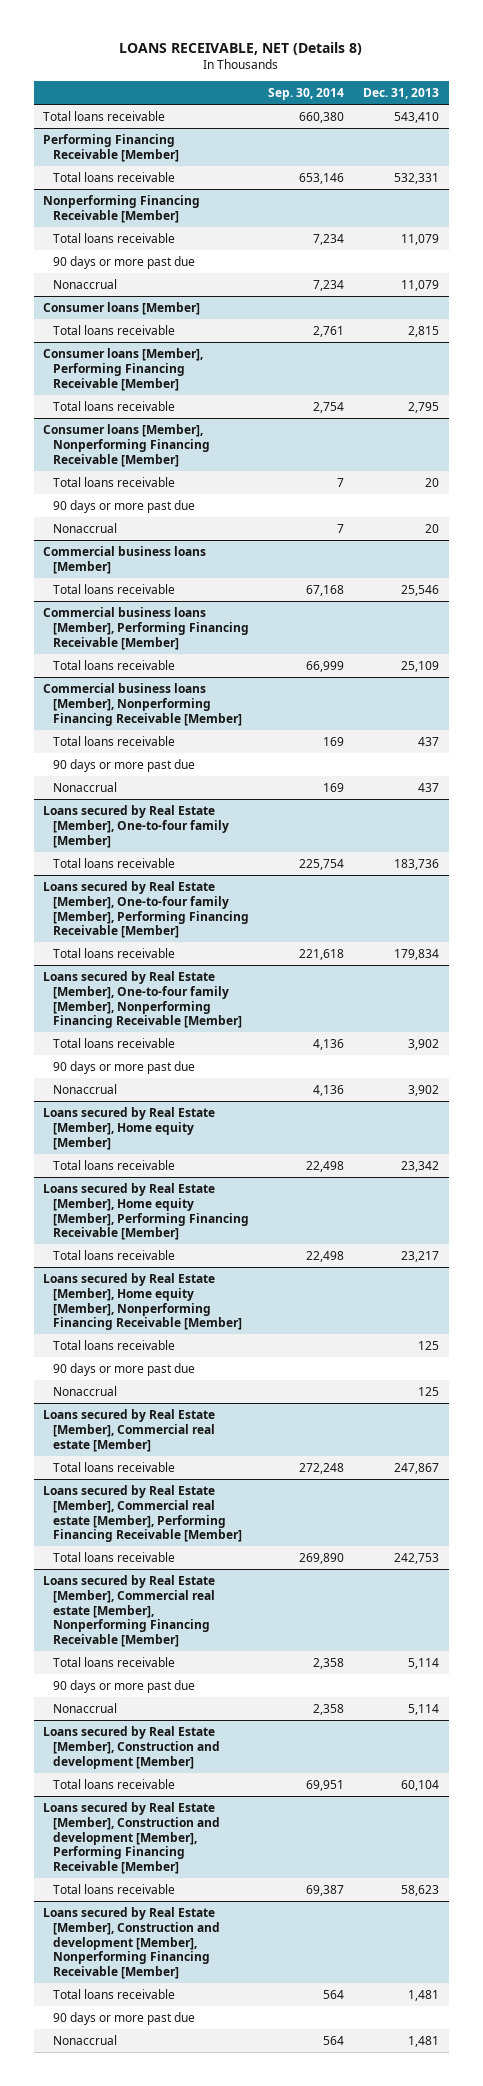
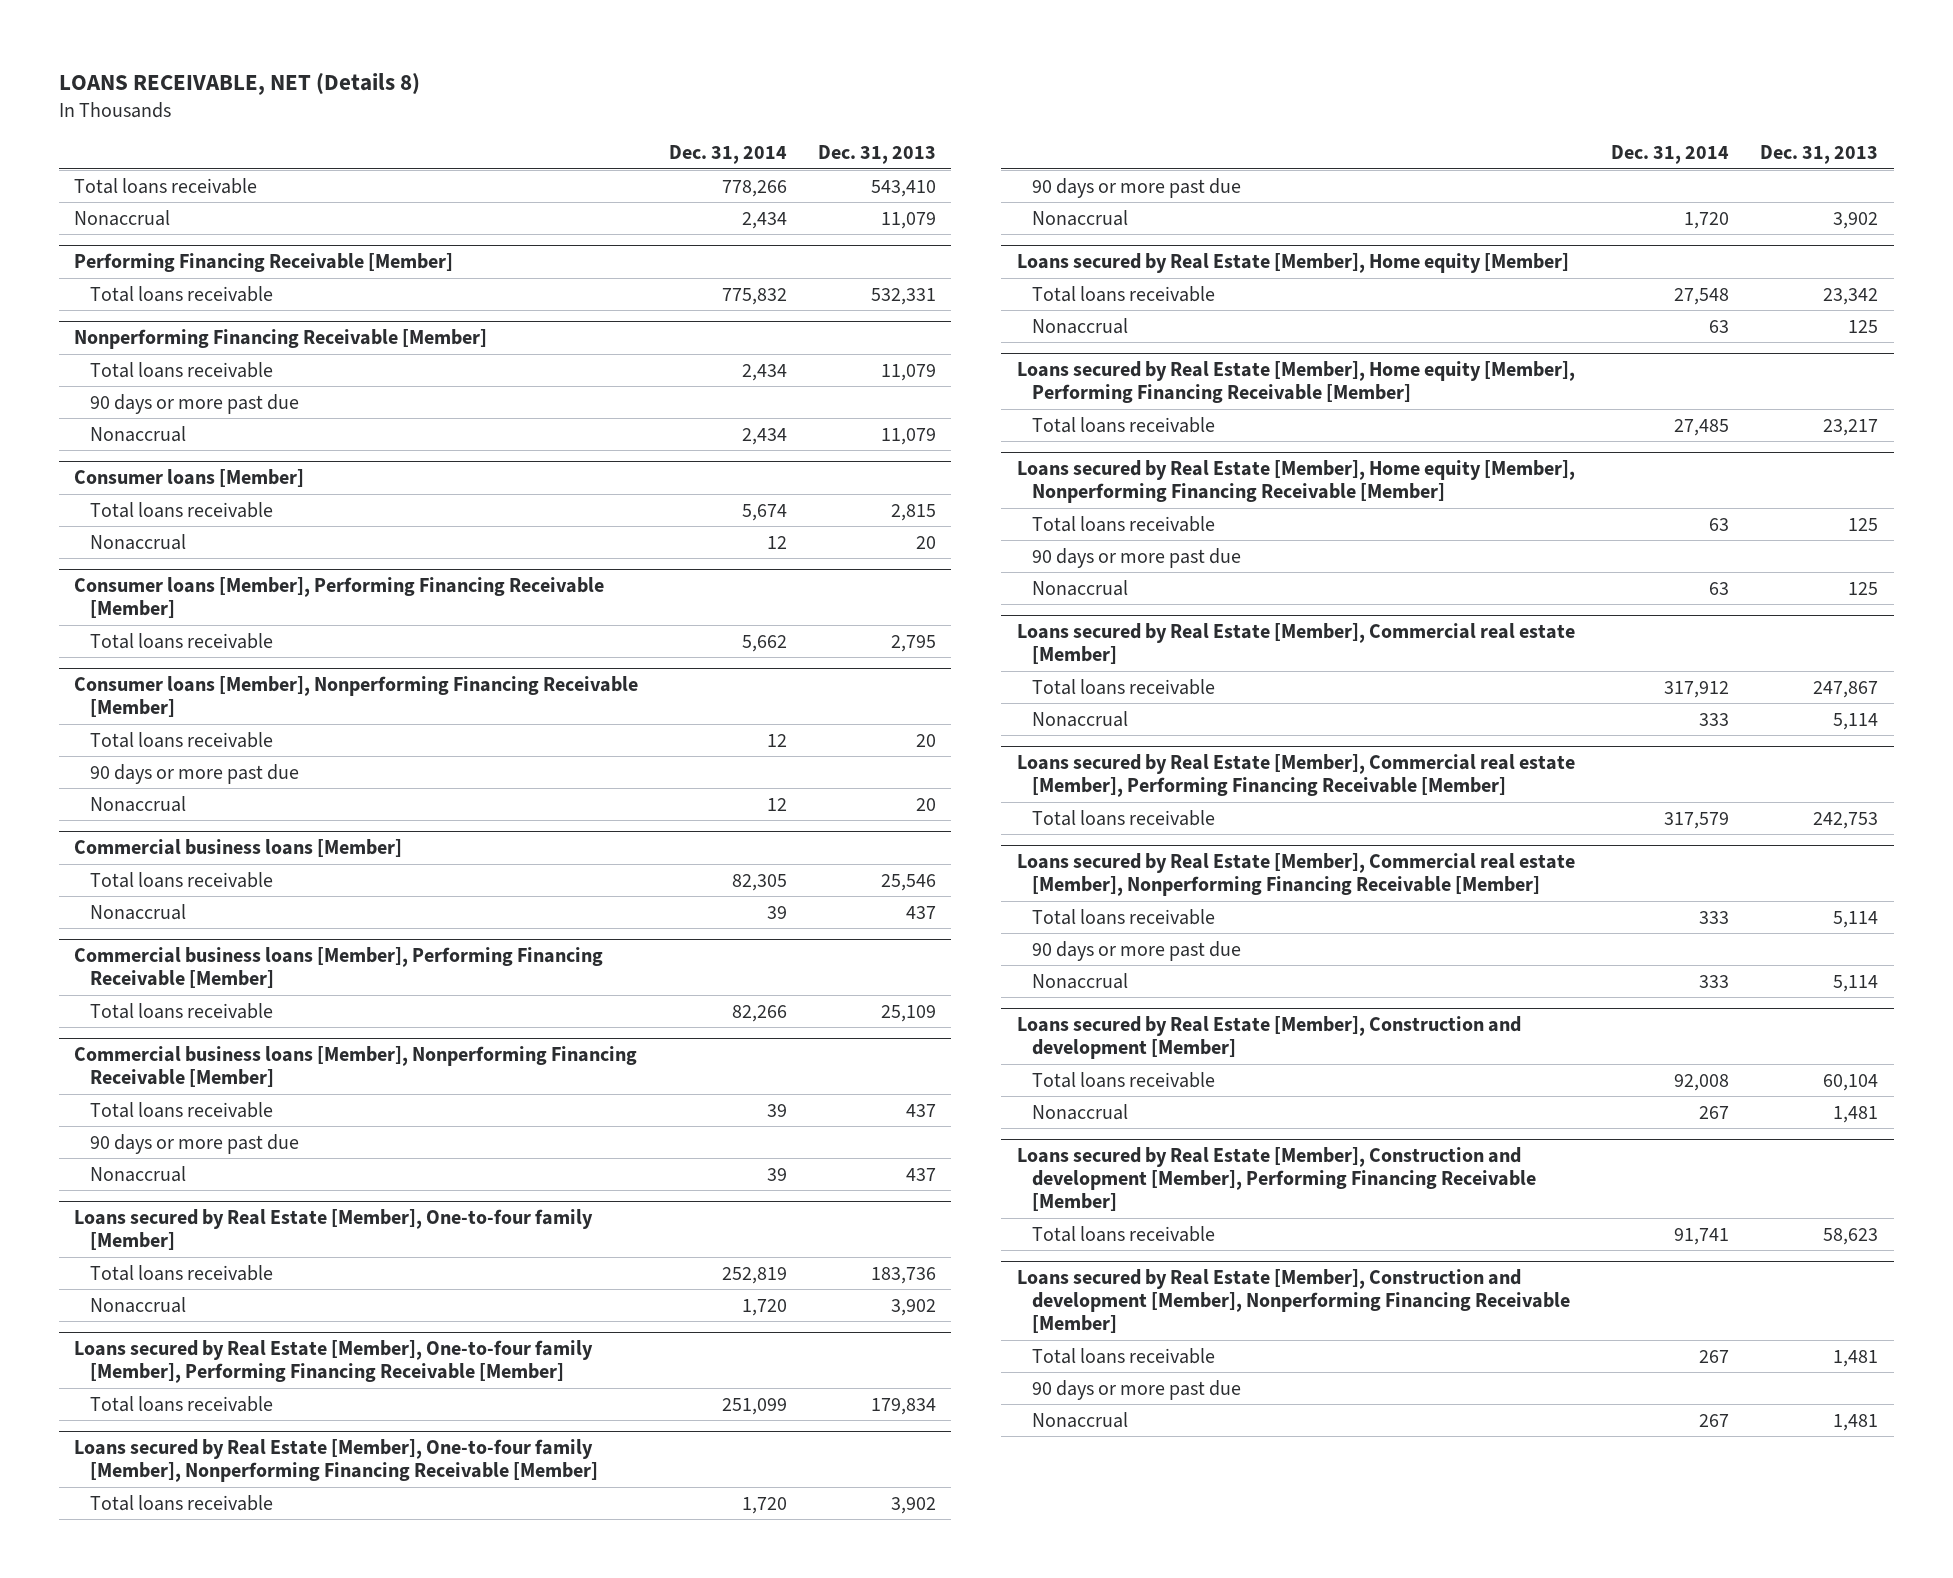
[267,88,344,101] Sep. 30, 2014 -> none
none -> [669,145,788,165] Dec. 31, 2014
none -> [74,209,171,226] Nonaccrual
none -> [90,533,187,550] Nonaccrual
none -> [90,903,187,920] Nonaccrual
none -> [90,1296,187,1313] Nonaccrual
none -> [1032,317,1129,334] Nonaccrual
none -> [1032,710,1129,727] Nonaccrual
none -> [1032,1103,1129,1120] Nonaccrual

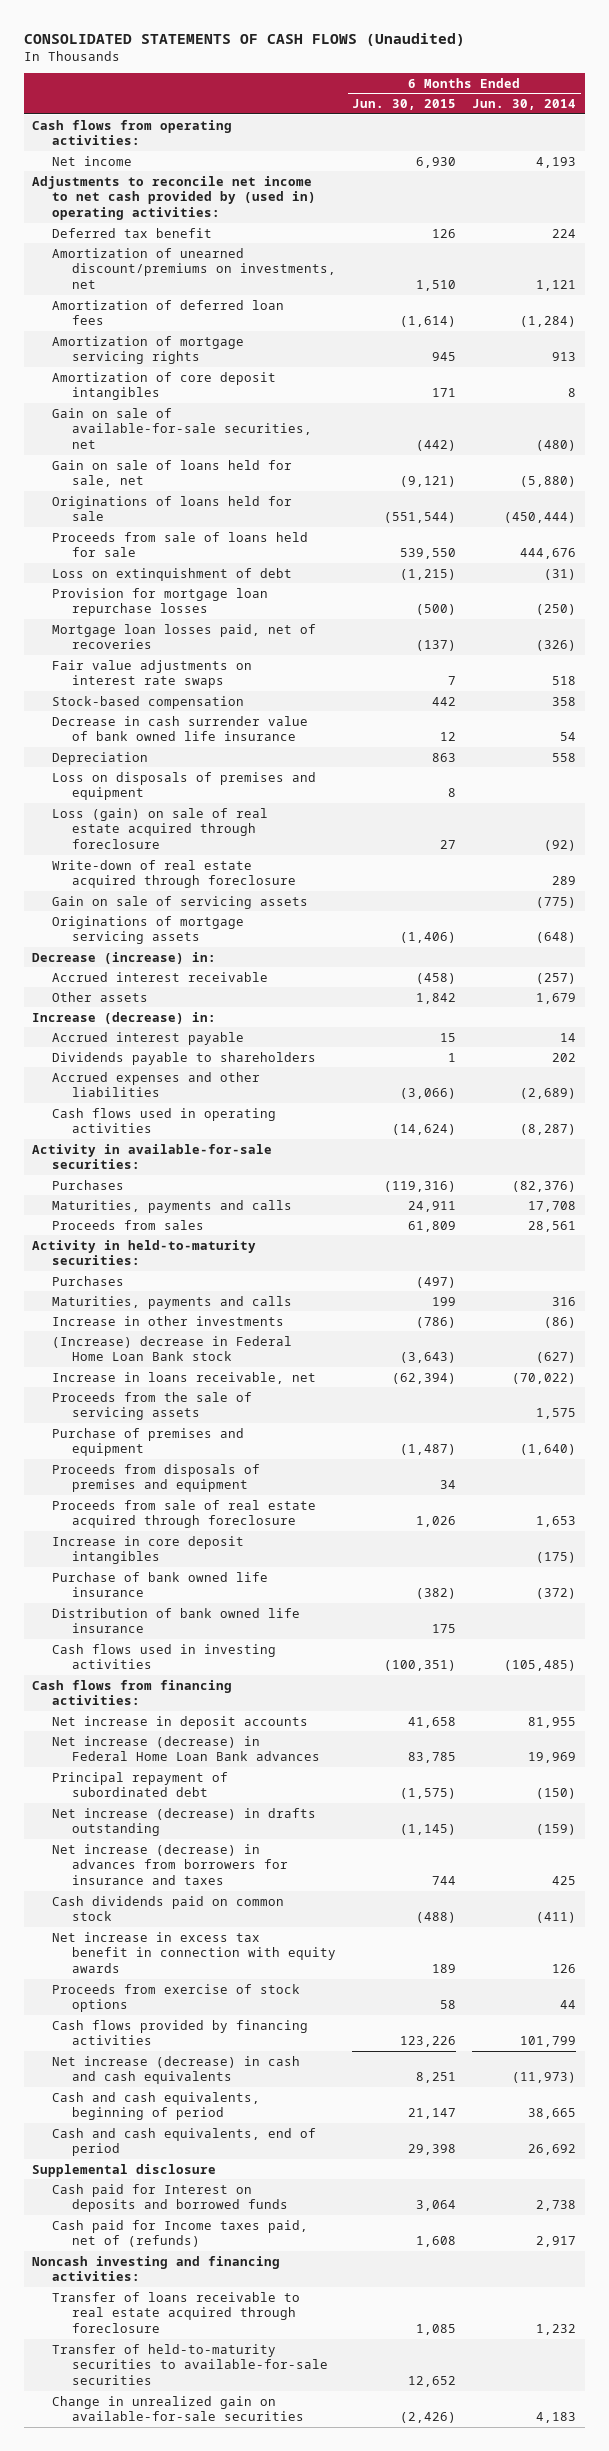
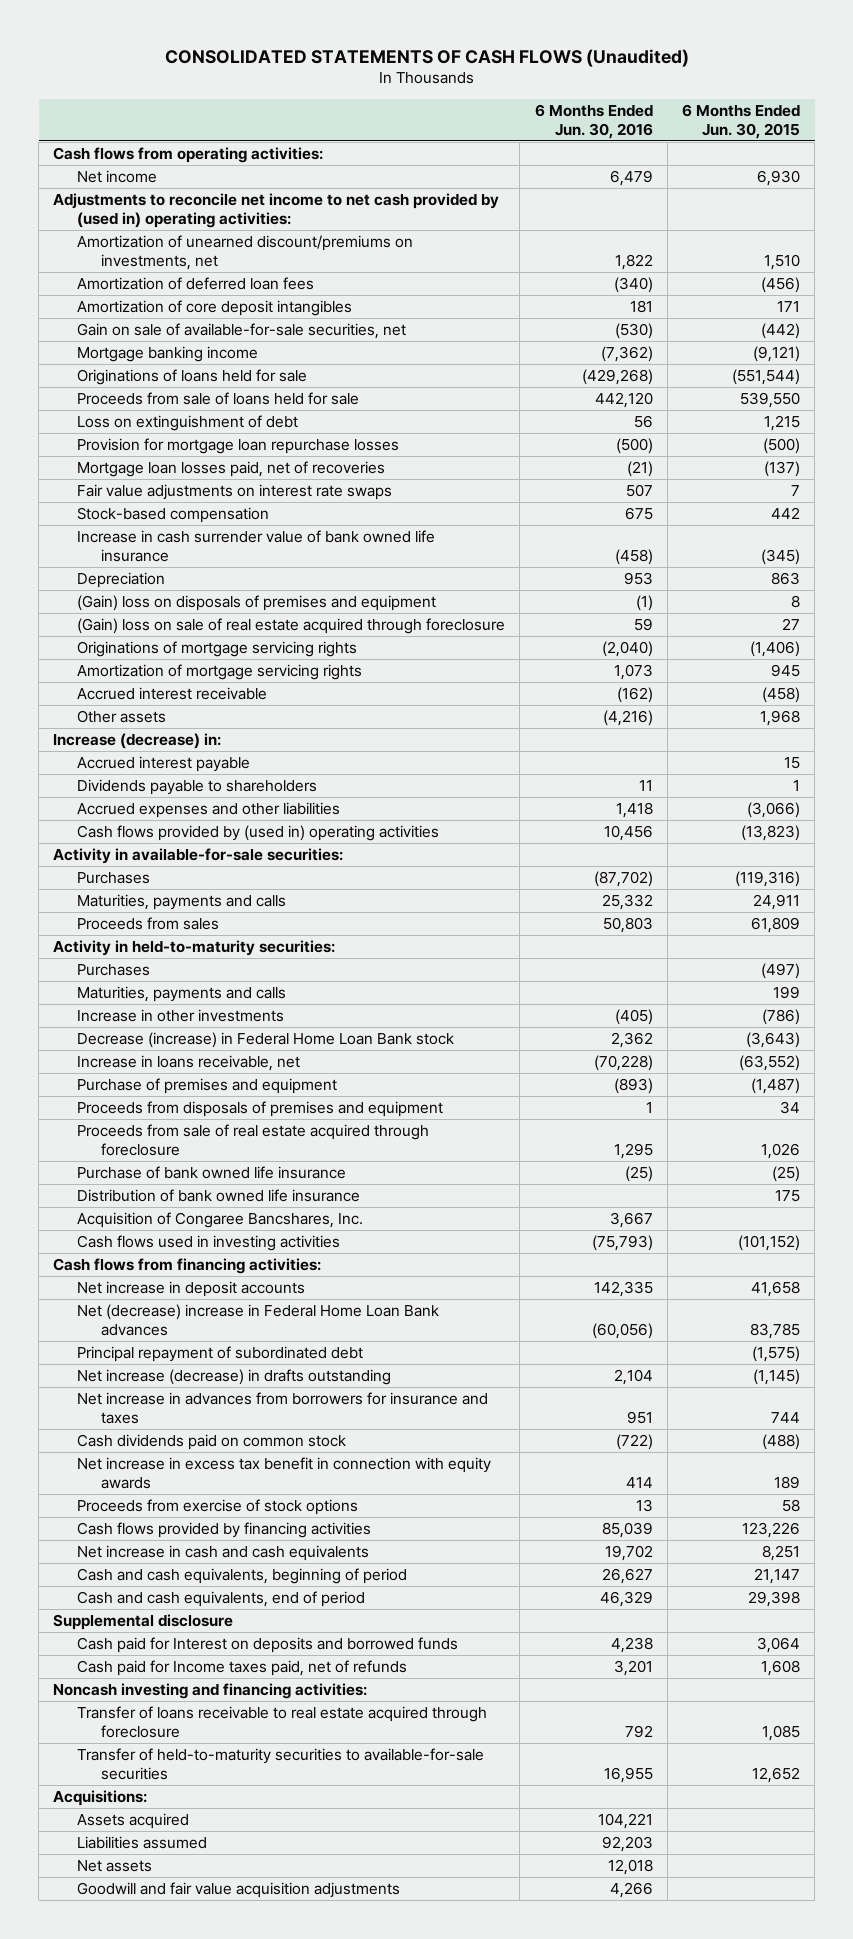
[472,99,577,111] Jun. 30, 2014 -> none
none -> [534,104,653,139] 6 Months Ended Jun. 30, 2016
[52,227,213,238] Deferred tax benefit -> none
[400,316,457,328] (1,614) -> [761,277,801,294] (456)
[52,459,293,488] Gain on sale of loans held for sale, net -> [77,346,259,363] Mortgage banking income
[52,567,293,581] Loss on extinquishment of debt -> [77,415,299,432] Loss on extinguishment of debt
[400,568,457,580] (1,215) -> [764,415,801,432] 1,215
[52,715,309,742] Decrease in cash surrender value of bank owned life insurance -> [77,530,436,562] Increase in cash surrender value of bank owned life insurance
[440,732,457,742] 12 -> [761,548,801,565] (345)
[52,859,297,889] Write-down of real estate acquired through foreclosure -> none
[52,895,309,909] Gain on sale of servicing assets -> none
[32,951,217,964] Decrease (increase) in: -> none
[52,771,317,801] Loss on disposals of premises and equipment -> [77,595,437,612] (Gain) loss on disposals of premises and equipment
[52,807,269,850] Loss (gain) on sale of real estate acquired through foreclosure -> [77,618,506,635] (Gain) loss on sale of real estate acquired through foreclosure
[52,915,245,945] Originations of mortgage servicing assets -> [77,641,358,658] Originations of mortgage servicing rights
[52,335,245,365] Amortization of mortgage servicing rights -> [77,664,363,681] Amortization of mortgage servicing rights
[416,992,457,1004] 1,842 -> [760,710,801,727] 1,968
[52,1107,277,1134] Cash flows used in operating activities -> [77,825,440,842] Cash flows provided by (used in) operating activities
[392,1124,457,1136] (14,624) -> [741,825,801,842] (13,823)
[52,1391,253,1421] Proceeds from the sale of servicing assets -> none
[52,1335,293,1362] (Increase) decrease in Federal Home Loan Bank stock -> [77,1032,455,1049] Decrease (increase) in Federal Home Loan Bank stock
[392,1372,457,1384] (62,394) -> [739,1055,801,1072] (63,552)
[52,1535,245,1565] Increase in core deposit intangibles -> none
[416,1588,457,1600] (382) -> [772,1166,801,1183] (25)
none -> [77,1212,364,1229] Acquisition of Congaree Bancshares, Inc.
[384,1660,457,1672] (100,351) -> [738,1235,801,1252] (101,152)
[52,1735,321,1762] Net increase (decrease) in Federal Home Loan Bank advances -> [77,1304,440,1336] Net (decrease) increase in Federal Home Loan Bank advances
[52,1843,289,1886] Net increase (decrease) in advances from borrowers for insurance and taxes -> [77,1392,489,1424] Net increase in advances from borrowers for insurance and taxes
[52,2055,301,2085] Net increase (decrease) in cash and cash equivalents -> [77,1545,370,1562] Net increase in cash and cash equivalents
[52,2219,309,2248] Cash paid for Income taxes paid, net of (refunds) -> [77,1660,408,1677] Cash paid for Income taxes paid, net of refunds
[52,2395,305,2422] Change in unrealized gain on available-for-sale securities -> none
none -> [53,1790,148,1807] Acquisitions:
none -> [77,1813,190,1830] Assets acquired
none -> [77,1836,208,1850] Liabilities assumed
none -> [77,1860,153,1873] Net assets
none -> [77,1882,401,1899] Goodwill and fair value acquisition adjustments

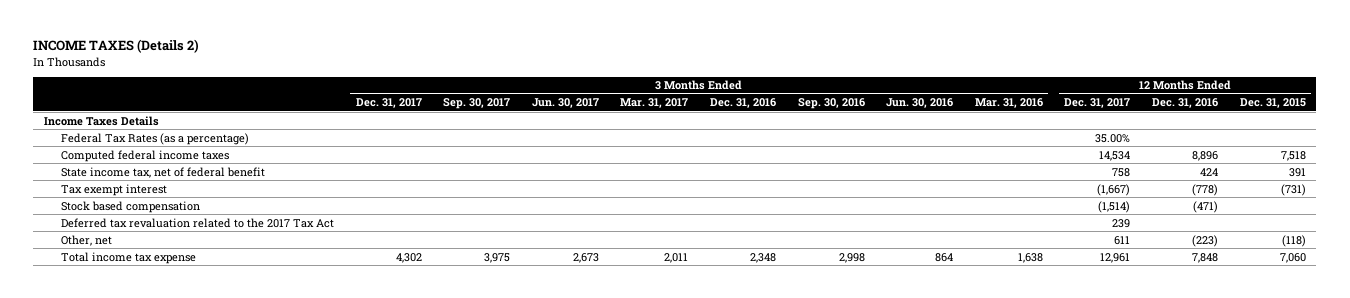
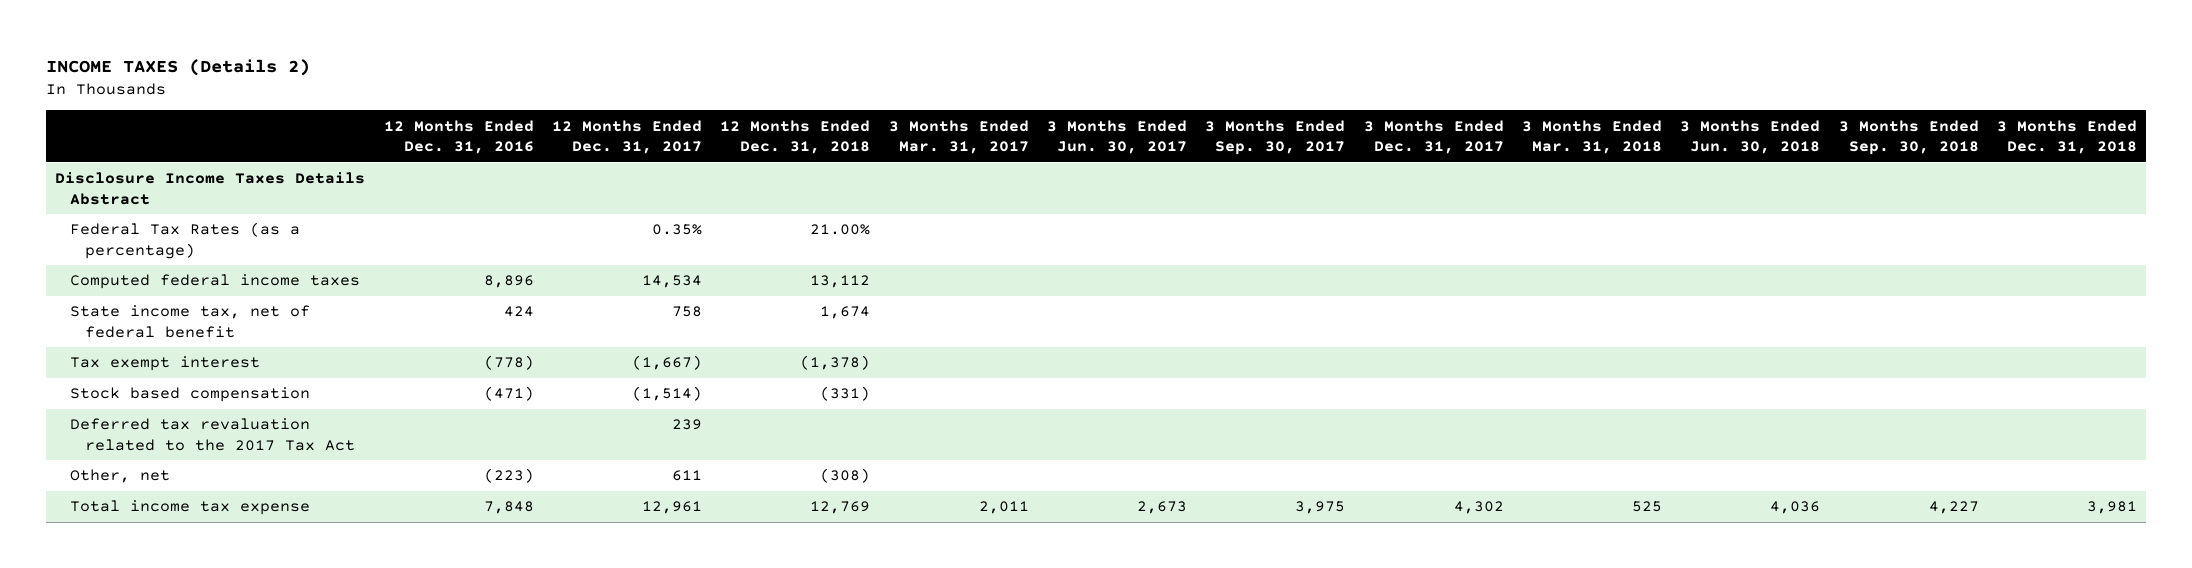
[710,98,777,109] Dec. 31, 2016 -> none
[797,98,865,110] Sep. 30, 2016 -> none
[886,98,954,109] Jun. 30, 2016 -> none
[974,98,1043,109] Mar. 31, 2016 -> none
[1239,98,1306,109] Dec. 31, 2015 -> none
none -> [720,119,871,155] 12 Months Ended Dec. 31, 2018
none -> [1522,119,1663,155] 3 Months Ended Mar. 31, 2018
none -> [1680,119,1821,155] 3 Months Ended Jun. 30, 2018
none -> [1838,119,1979,156] 3 Months Ended Sep. 30, 2018
none -> [1997,119,2138,155] 3 Months Ended Dec. 31, 2018
[43,115,159,126] Income Taxes Details -> [55,172,366,205] Disclosure Income Taxes Details Abstract
[1095,133,1131,143] 35.00% -> [651,224,702,236] 0.35%

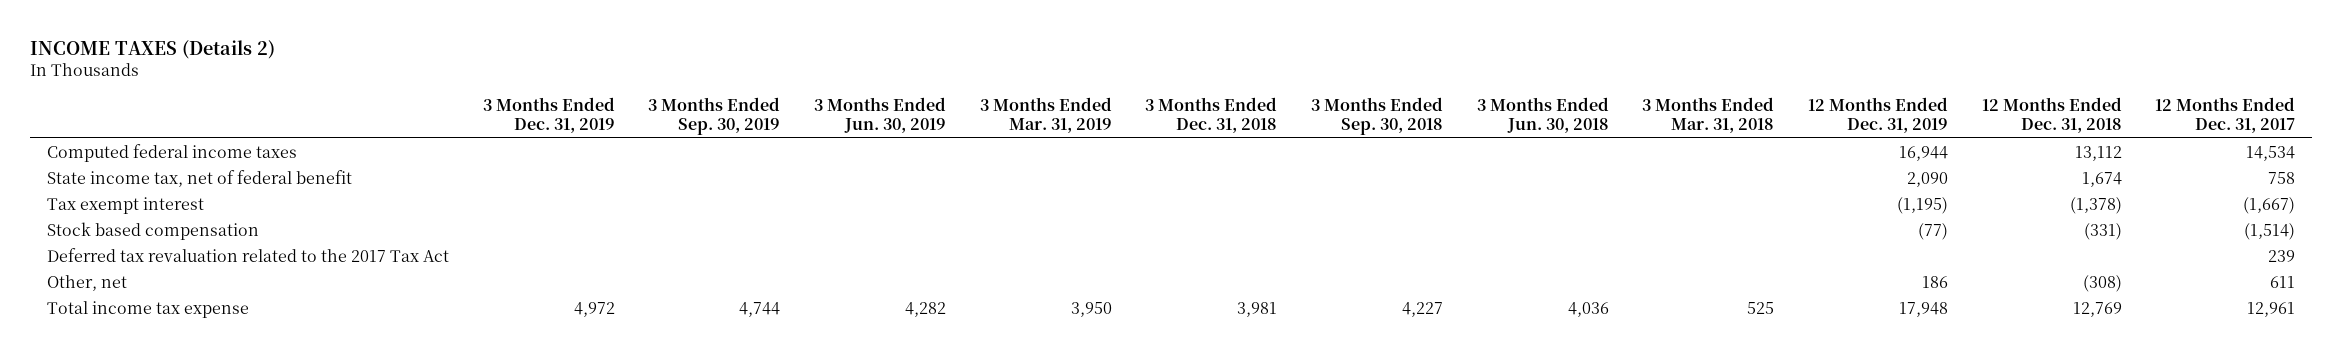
[383,119,534,155] 12 Months Ended Dec. 31, 2016 -> none
[888,119,1029,155] 3 Months Ended Mar. 31, 2017 -> none
[1047,119,1188,155] 3 Months Ended Jun. 30, 2017 -> none
[1205,119,1346,156] 3 Months Ended Sep. 30, 2017 -> none
[1363,119,1504,155] 3 Months Ended Dec. 31, 2017 -> none
none -> [482,96,615,134] 3 Months Ended Dec. 31, 2019
none -> [648,96,781,136] 3 Months Ended Sep. 30, 2019
none -> [814,96,947,134] 3 Months Ended Jun. 30, 2019
none -> [979,96,1112,134] 3 Months Ended Mar. 31, 2019
none -> [1808,96,1949,134] 12 Months Ended Dec. 31, 2019
[55,172,366,205] Disclosure Income Taxes Details Abstract -> none
[70,222,301,259] Federal Tax Rates (as a percentage) -> none

